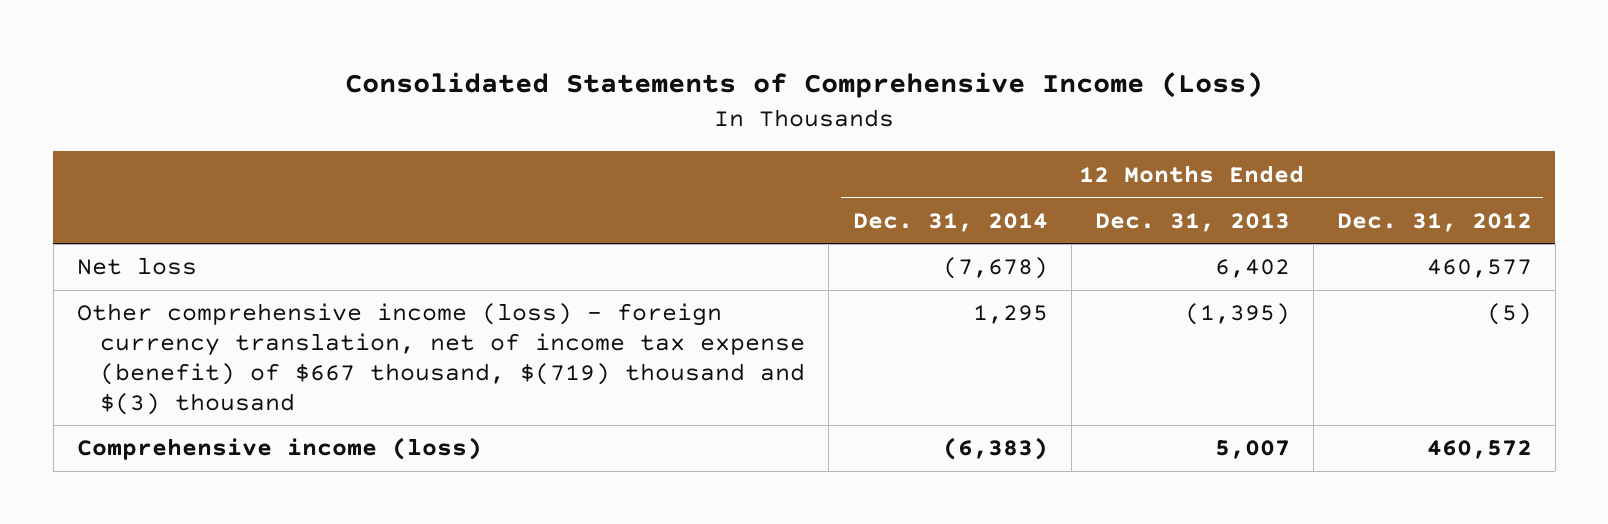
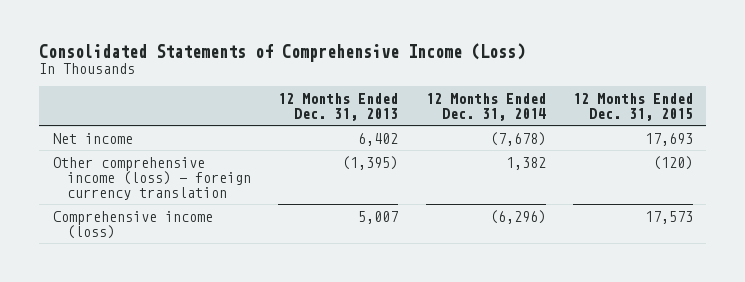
[1336,212,1532,232] Dec. 31, 2012 -> none
none -> [572,92,693,121] 12 Months Ended Dec. 31, 2015
[76,257,197,276] Net loss -> [52,132,133,144] Net income
[76,303,806,415] Other comprehensive income (loss) - foreign currency translation, net of income tax expense (benefit) of $667 thousand, $(719) thousand and $(3) thousand -> [52,156,252,200] Other comprehensive income (loss) - foreign currency translation
[972,305,1048,325] 1,295 -> [505,156,546,170] 1,382
[942,437,1048,461] (6,383) -> [489,209,546,224] (6,296)

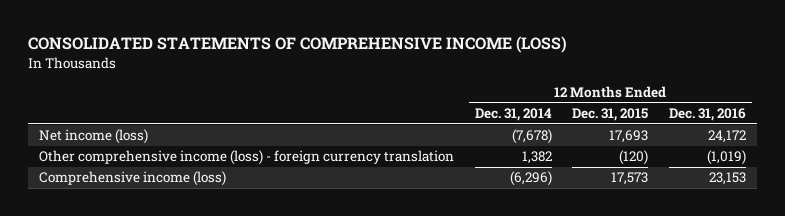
[39,42,526,62] Consolidated Statements of Comprehensive Income (Loss) -> [28,36,568,54] CONSOLIDATED STATEMENTS OF COMPREHENSIVE INCOME (LOSS)
[278,92,399,121] 12 Months Ended Dec. 31, 2013 -> none
none -> [669,108,747,122] Dec. 31, 2016
[52,132,133,144] Net income -> [38,129,148,145] Net income (loss)

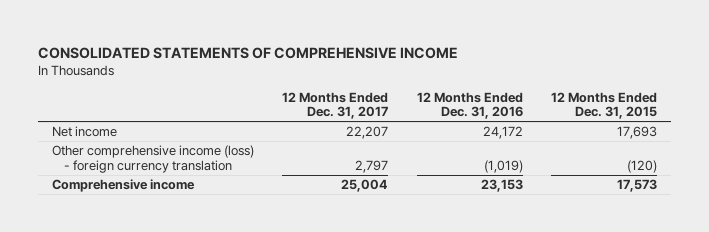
[28,36,568,54] CONSOLIDATED STATEMENTS OF COMPREHENSIVE INCOME (LOSS) -> [37,46,458,59] CONSOLIDATED STATEMENTS OF COMPREHENSIVE INCOME
[474,108,552,122] Dec. 31, 2014 -> none
none -> [282,91,389,120] 12 Months Ended Dec. 31, 2017
[38,129,148,145] Net income (loss) -> [51,125,117,137] Net income
[38,171,226,187] Comprehensive income (loss) -> [51,178,195,192] Comprehensive income

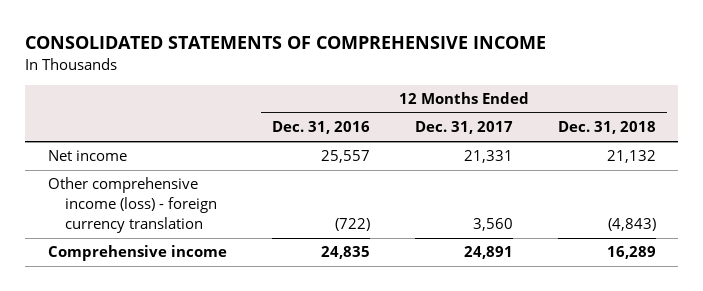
[550,91,657,120] 12 Months Ended Dec. 31, 2015 -> none
none -> [557,121,656,135] Dec. 31, 2018
[346,125,389,139] 22,207 -> [463,150,513,164] 21,331
[482,125,523,139] 24,172 -> [320,150,370,164] 25,557
[355,159,389,173] 2,797 -> [472,217,513,231] 3,560
[483,159,523,173] (1,019) -> [334,217,370,231] (722)
[341,178,389,192] 25,004 -> [463,246,513,260] 24,891
[480,178,523,192] 23,153 -> [320,246,370,260] 24,835

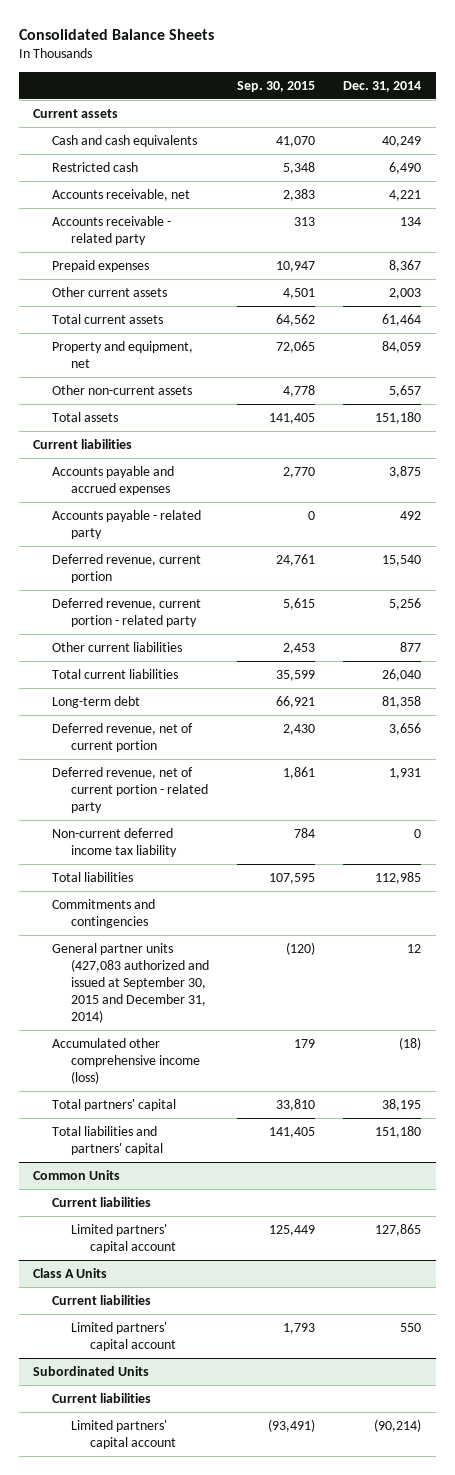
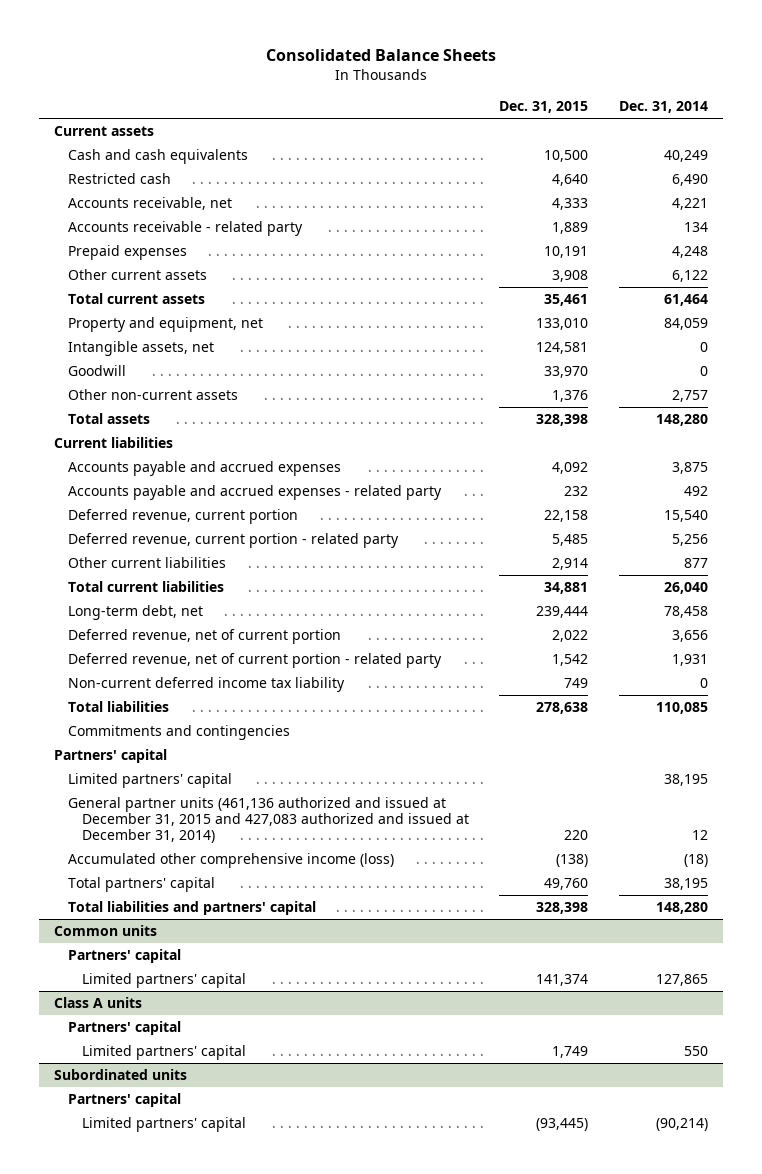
[237,80,316,92] Sep. 30, 2015 -> none
none -> [499,101,589,114] Dec. 31, 2015
[389,259,422,272] 8,367 -> [671,246,708,259] 4,248
[389,287,422,299] 2,003 -> [671,270,708,283] 6,122
none -> [68,341,215,357] Intangible assets, net
none -> [68,365,127,377] Goodwill
[389,384,422,397] 5,657 -> [671,390,708,403] 2,757
[375,411,422,424] 151,180 -> [655,414,708,427] 148,280
[51,509,201,539] Accounts payable - related party -> [68,485,443,501] Accounts payable and accrued expenses - related party
[51,695,140,708] Long-term debt -> [68,605,204,621] Long-term debt, net
[382,695,422,708] 81,358 -> [663,606,708,619] 78,458
[375,871,422,884] 112,985 -> [655,702,708,715] 110,085
none -> [54,749,168,764] Partners' capital
none -> [68,773,233,789] Limited partners' capital
[51,942,209,1023] General partner units (427,083 authorized and issued at September 30, 2015 and December 31, 2014) -> [68,797,470,844] General partner units (461,136 authorized and issued at December 31, 2015 and 427,083 authorized and issued at December 31, 2014)
[51,1196,151,1207] Current liabilities -> none
[51,1294,151,1305] Current liabilities -> none
[51,1392,151,1403] Current liabilities -> none
[375,1125,422,1138] 151,180 -> [655,902,708,915] 148,280
[33,1169,121,1180] Common Units -> [54,925,158,937] Common units
none -> [68,949,182,964] Partners' capital
[70,1223,176,1253] Limited partners' capital account -> [82,973,247,989] Limited partners' capital
[33,1267,108,1278] Class A Units -> [54,997,143,1009] Class A units
none -> [68,1021,182,1036] Partners' capital
[70,1321,176,1351] Limited partners' capital account -> [82,1045,247,1061] Limited partners' capital
[33,1365,150,1376] Subordinated Units -> [54,1069,188,1081] Subordinated units
none -> [68,1093,182,1108] Partners' capital
[70,1419,176,1449] Limited partners' capital account -> [82,1117,247,1133] Limited partners' capital

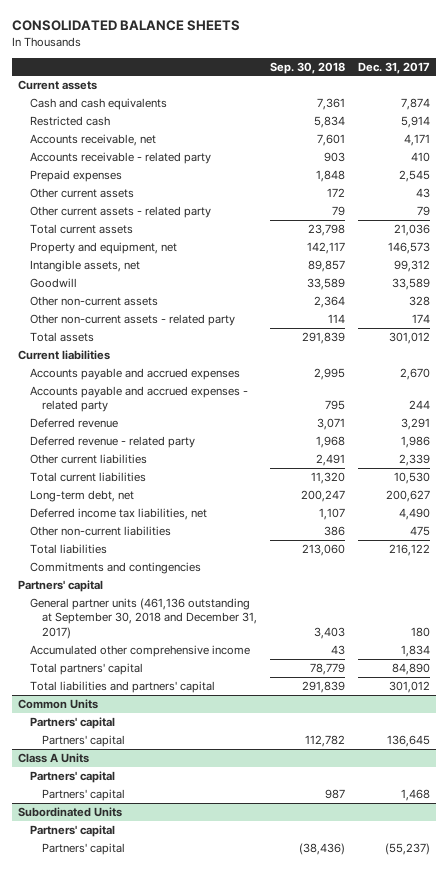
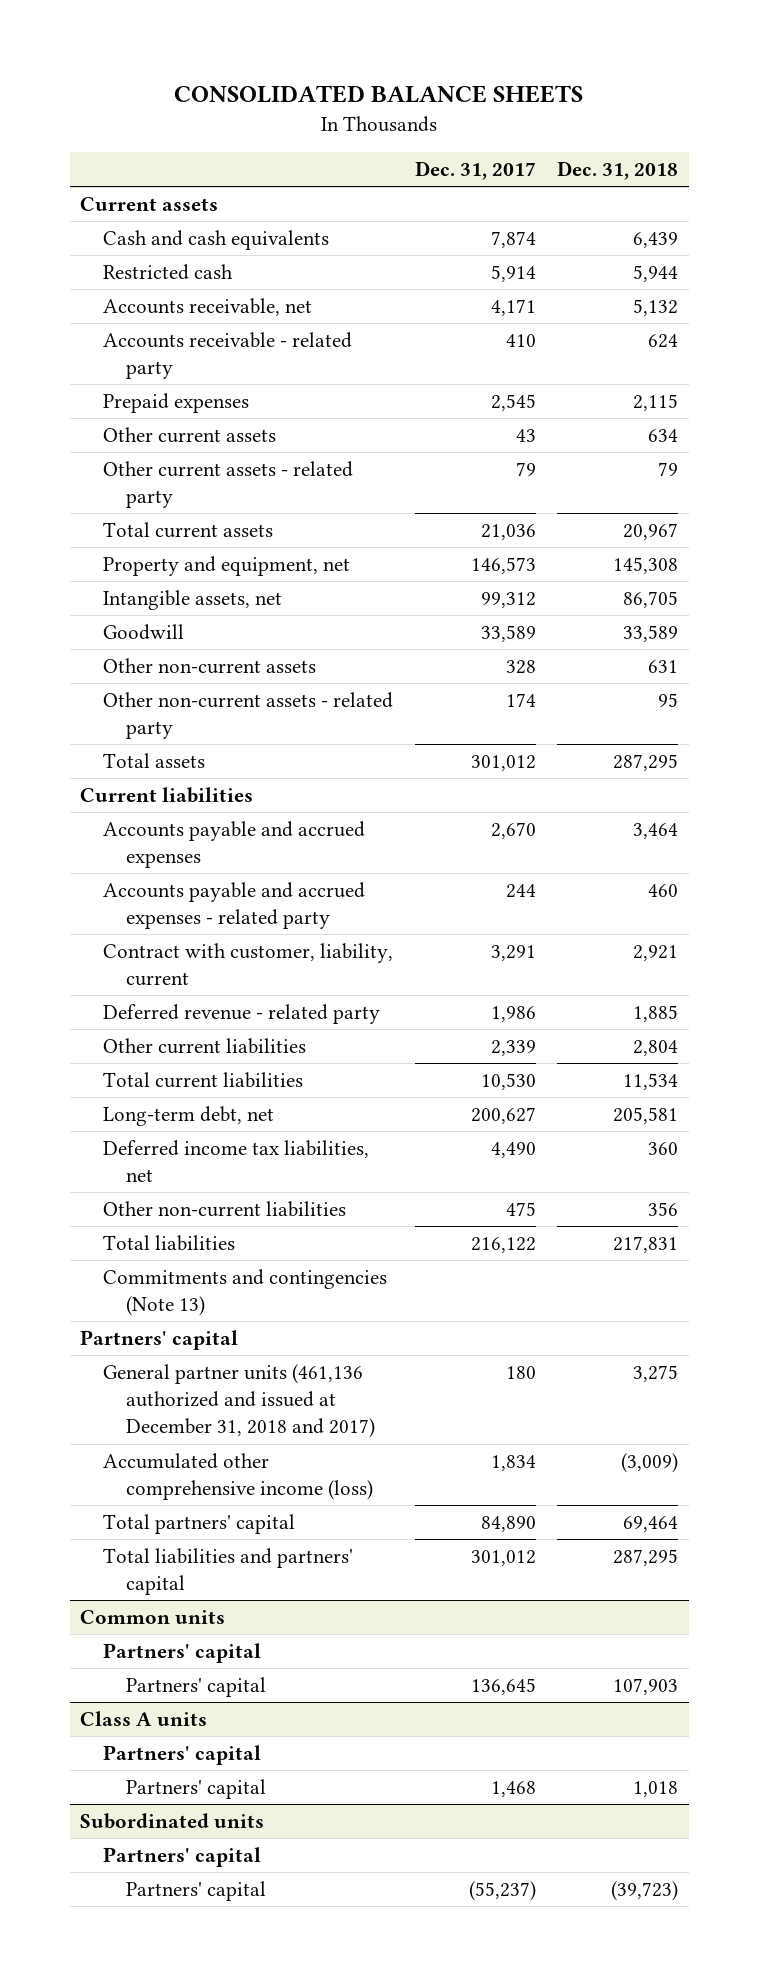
[270,61,346,74] Sep. 30, 2018 -> none
none -> [557,161,679,181] Dec. 31, 2018
[30,418,119,429] Deferred revenue -> [103,942,394,987] Contract with customer, liability, current
[30,562,202,575] Commitments and contingencies -> [103,1268,388,1317] Commitments and contingencies (Note 13)
[30,598,258,639] General partner units (461,136 outstanding at September 30, 2018 and December 31, 2017) -> [103,1363,376,1439] General partner units (461,136 authorized and issued at December 31, 2018 and 2017)
[30,645,251,658] Accumulated other comprehensive income -> [103,1452,374,1501] Accumulated other comprehensive income (loss)
[18,699,99,710] Common Units -> [80,1609,226,1624] Common units
[18,753,90,764] Class A Units -> [80,1710,208,1726] Class A units
[18,807,123,818] Subordinated Units -> [80,1812,265,1829] Subordinated units

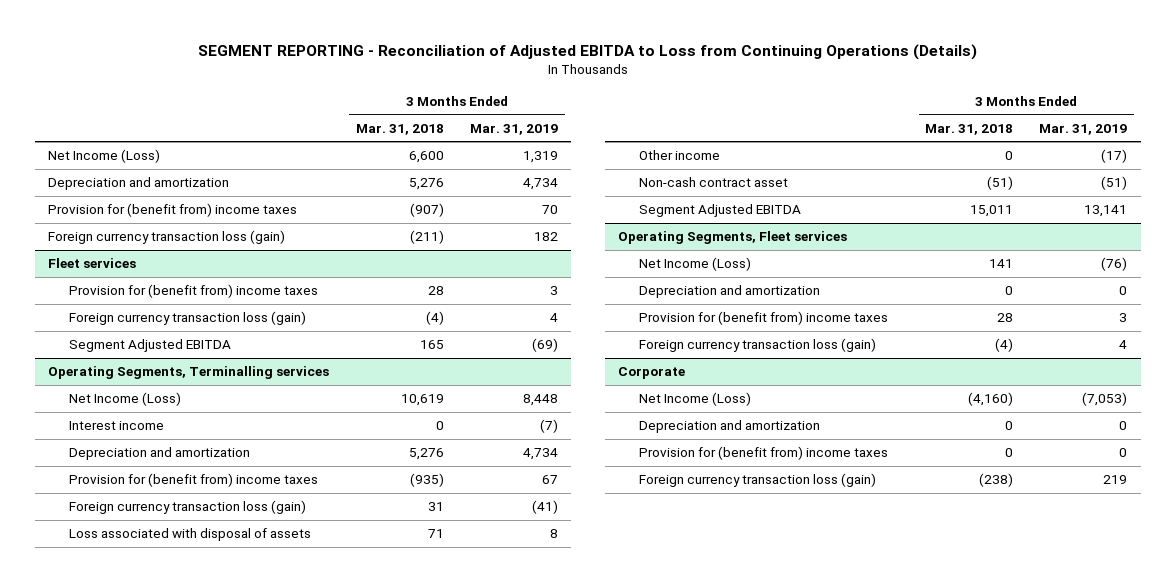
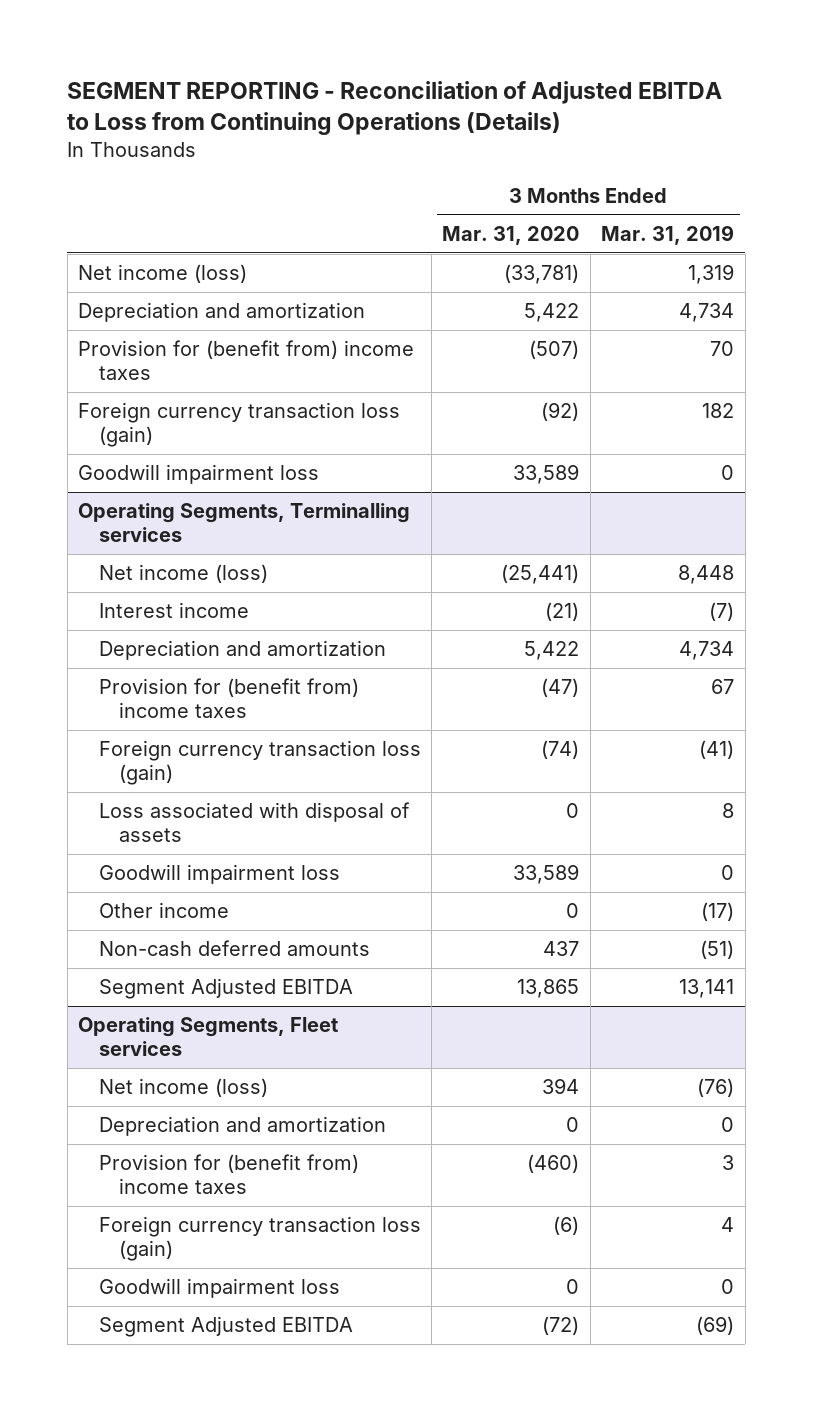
[355,123,444,135] Mar. 31, 2018 -> none
none -> [442,226,580,246] Mar. 31, 2020
[48,149,161,164] Net Income (Loss) -> [78,264,248,284] Net income (loss)
[48,258,137,269] Fleet services -> none
[69,284,319,299] Provision for (benefit from) income taxes -> none
[69,311,307,326] Foreign currency transaction loss (gain) -> none
[69,339,232,353] Segment Adjusted EBITDA -> none
none -> [78,464,320,485] Goodwill impairment loss
[69,392,182,407] Net Income (Loss) -> [98,564,268,584] Net income (loss)
none -> [98,864,340,885] Goodwill impairment loss
[638,177,788,188] Non-cash contract asset -> [98,940,370,957] Non-cash deferred amounts
[638,257,751,272] Net Income (Loss) -> [98,1078,268,1098] Net income (loss)
[617,367,685,380] Corporate -> none
[638,392,751,407] Net Income (Loss) -> none
[638,420,820,434] Depreciation and amortization -> none
[638,446,888,461] Provision for (benefit from) income taxes -> none
[638,473,876,488] Foreign currency transaction loss (gain) -> none
none -> [98,1278,340,1299] Goodwill impairment loss
none -> [98,1316,353,1338] Segment Adjusted EBITDA

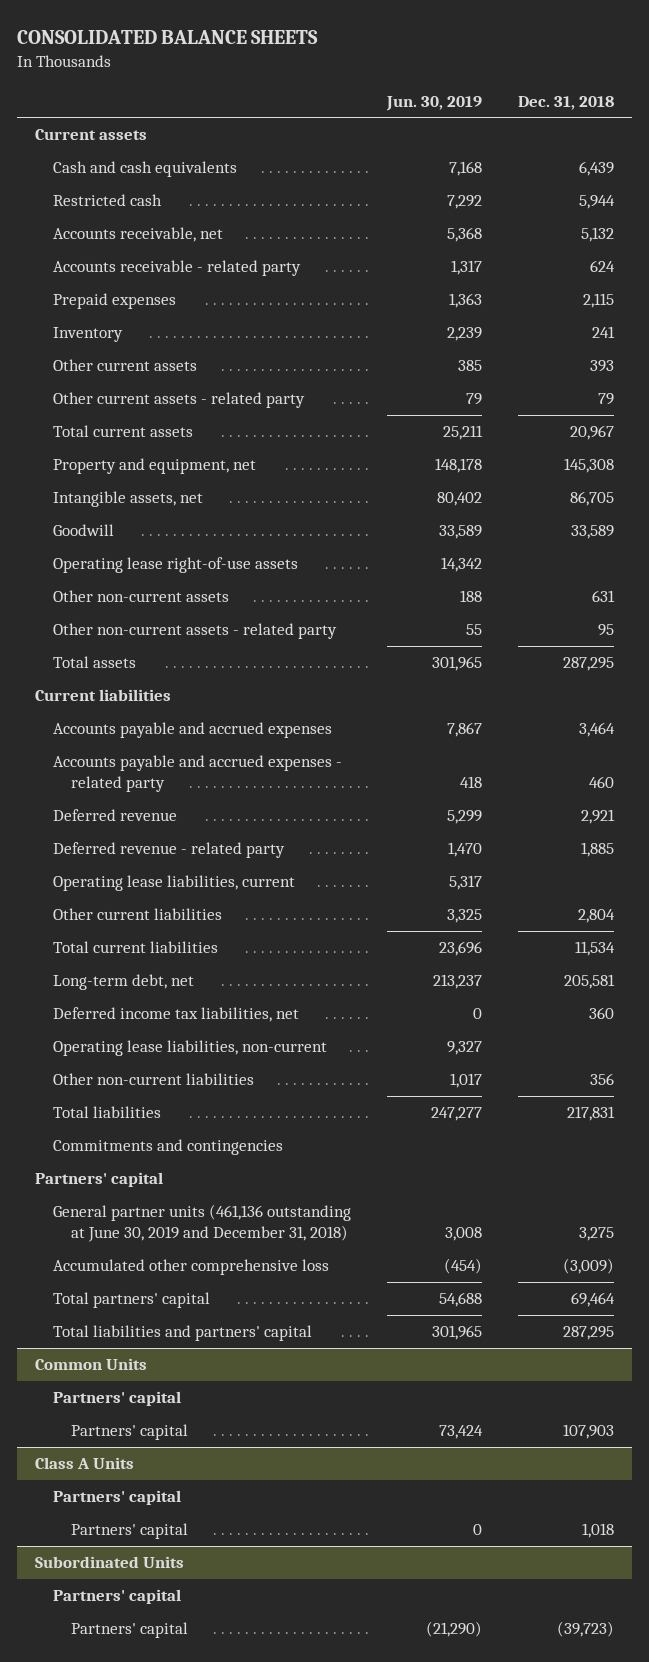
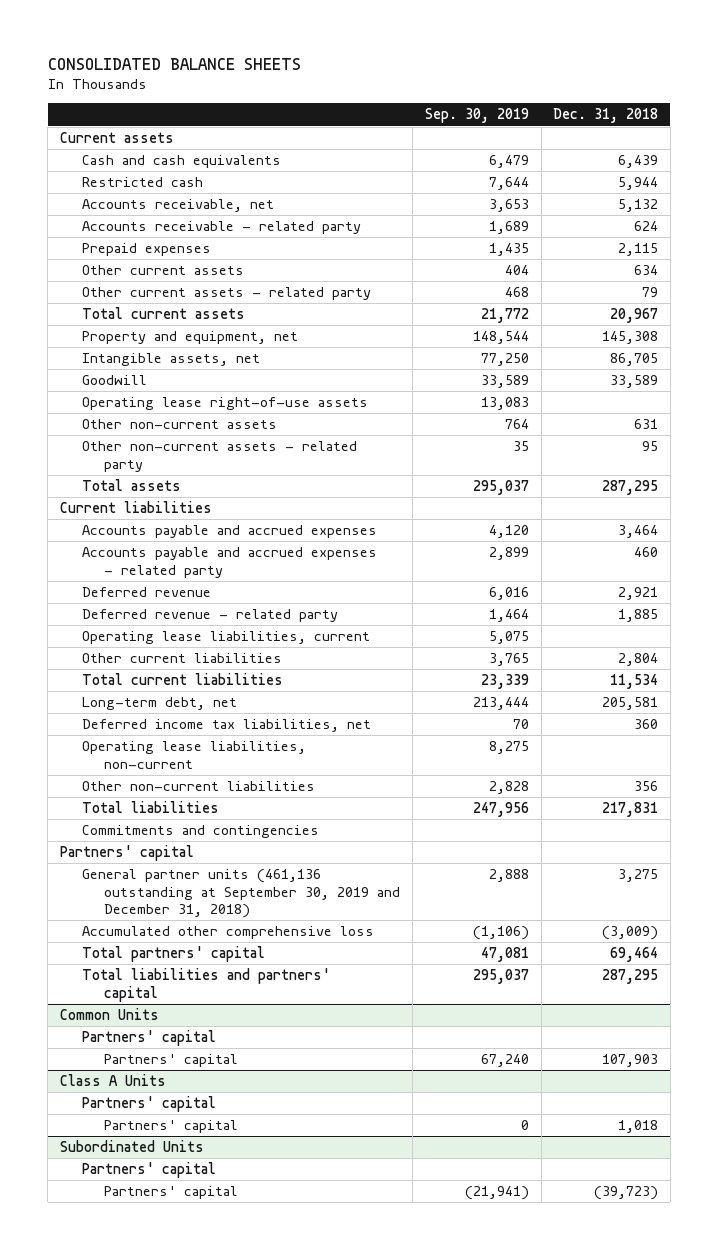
[385,95,482,111] Jun. 30, 2019 -> none
none -> [424,108,529,124] Sep. 30, 2019
[52,327,123,343] Inventory -> none
[589,360,614,373] 393 -> [634,264,659,275] 634
[52,1204,351,1243] General partner units (461,136 outstanding at June 30, 2019 and December 31, 2018) -> [82,868,401,919] General partner units (461,136 outstanding at September 30, 2019 and December 31, 2018)

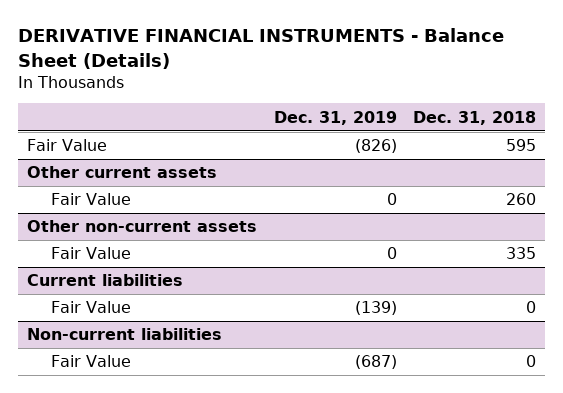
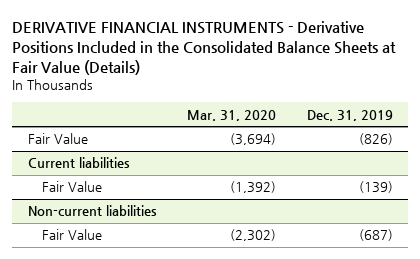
[18,28,505,69] DERIVATIVE FINANCIAL INSTRUMENTS - Balance Sheet (Details) -> [12,21,397,76] DERIVATIVE FINANCIAL INSTRUMENTS - Derivative Positions Included in the Consolidated Balance Sheets at Fair Value (Details)
[413,110,537,125] Dec. 31, 2018 -> none
none -> [187,109,277,121] Mar. 31, 2020
[26,166,217,179] Other current assets -> none
[50,193,131,206] Fair Value -> none
[26,220,257,233] Other non-current assets -> none
[50,247,131,260] Fair Value -> none

